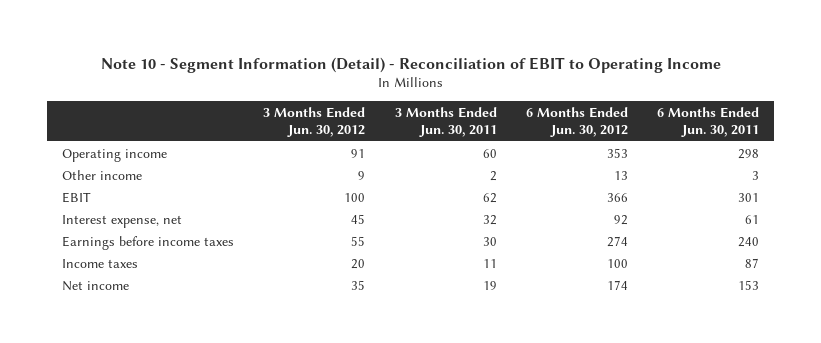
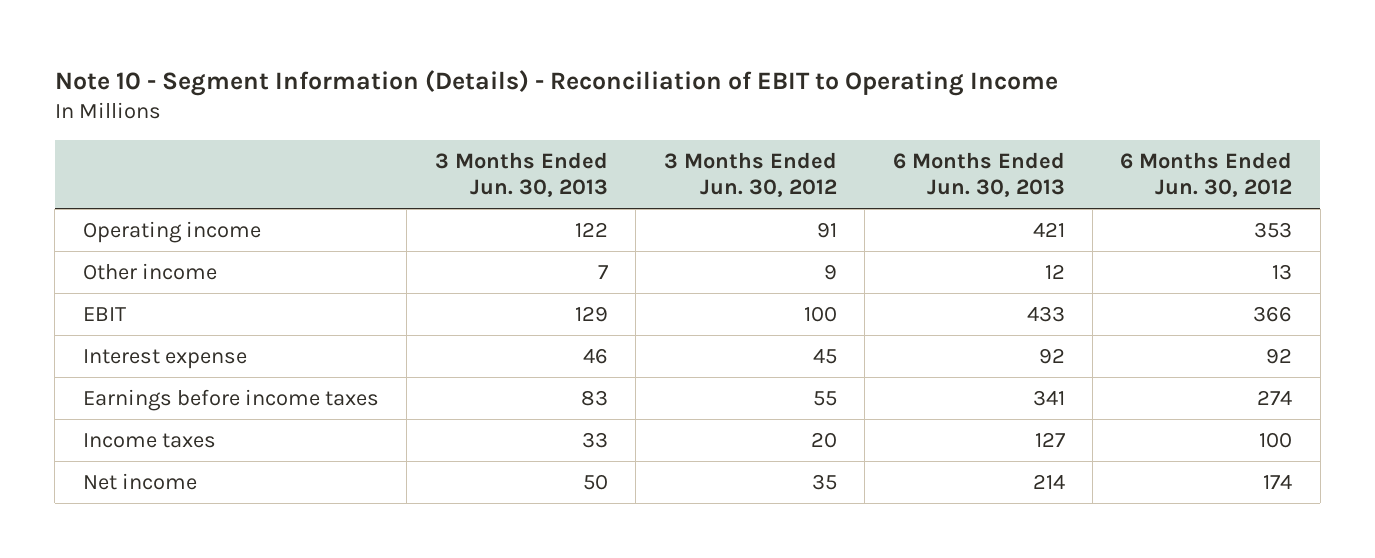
[100,56,721,73] Note 10 - Segment Information (Detail) - Reconciliation of EBIT to Operating Income -> [54,69,1058,96] Note 10 - Segment Information (Details) - Reconciliation of EBIT to Operating Income
[394,106,497,137] 3 Months Ended Jun. 30, 2011 -> none
[657,106,760,137] 6 Months Ended Jun. 30, 2011 -> none
none -> [434,152,608,198] 3 Months Ended Jun. 30, 2013
none -> [892,152,1065,198] 6 Months Ended Jun. 30, 2013
[61,214,182,228] Interest expense, net -> [82,349,247,370] Interest expense

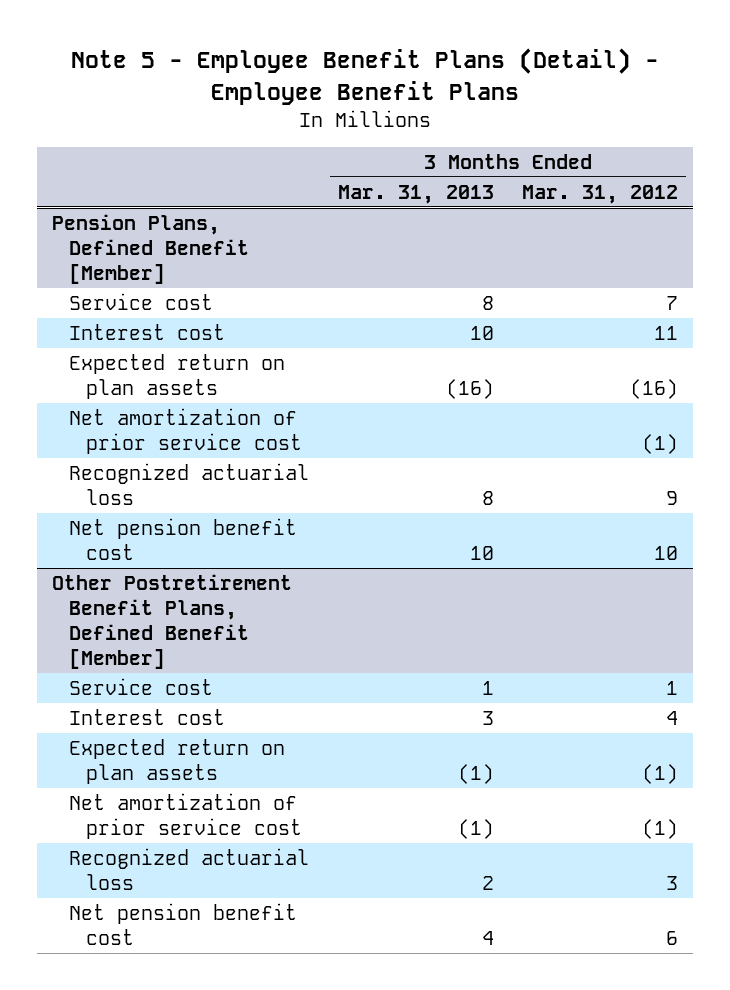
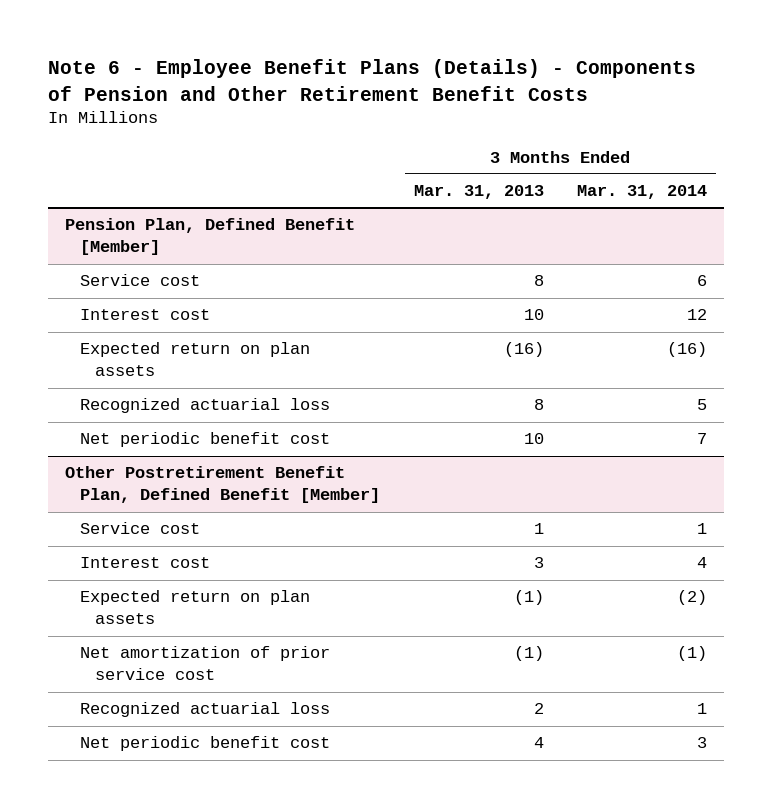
[70,48,659,105] Note 5 - Employee Benefit Plans (Detail) - Employee Benefit Plans -> [48,59,697,101] Note 6 - Employee Benefit Plans (Details) - Components of Pension and Other Retirement Benefit Costs
[522,184,679,204] Mar. 31, 2012 -> none
none -> [577,185,708,200] Mar. 31, 2014
[51,214,249,284] Pension Plans, Defined Benefit [Member] -> [64,218,355,256] Pension Plan, Defined Benefit [Member]
[68,408,302,454] Net amortization of prior service cost -> none
[68,518,297,560] Net pension benefit cost -> [80,432,331,448] Net periodic benefit cost
[51,574,292,669] Other Postretirement Benefit Plans, Defined Benefit [Member] -> [64,466,381,504] Other Postretirement Benefit Plan, Defined Benefit [Member]
[68,903,297,945] Net pension benefit cost -> [80,736,331,752] Net periodic benefit cost

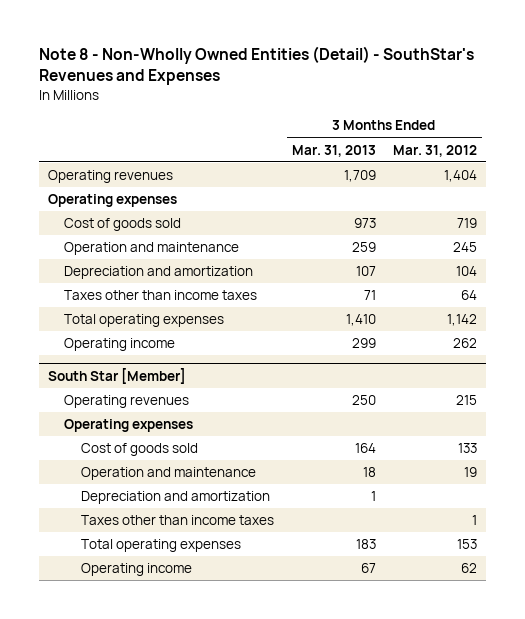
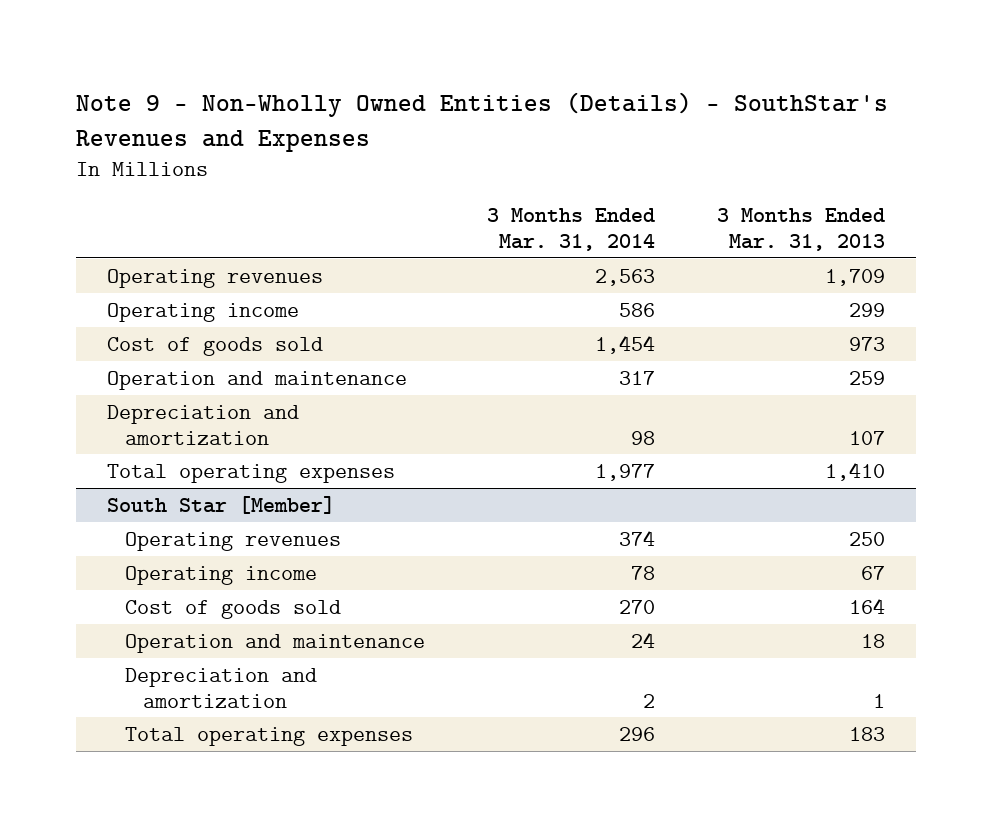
[38,46,474,86] Note 8 - Non-Wholly Owned Entities (Detail) - SouthStar's Revenues and Expenses -> [76,92,889,152] Note 9 - Non-Wholly Owned Entities (Details) - SouthStar's Revenues and Expenses
[393,144,478,157] Mar. 31, 2012 -> none
none -> [486,208,655,252] 3 Months Ended Mar. 31, 2014
[47,194,177,208] Operating expenses -> none
[64,338,176,352] Operating income -> [107,302,300,322] Operating income
[64,290,258,301] Taxes other than income taxes -> none
[64,419,194,433] Operating expenses -> none
[81,563,193,577] Operating income -> [124,565,317,585] Operating income
[81,515,275,526] Taxes other than income taxes -> none

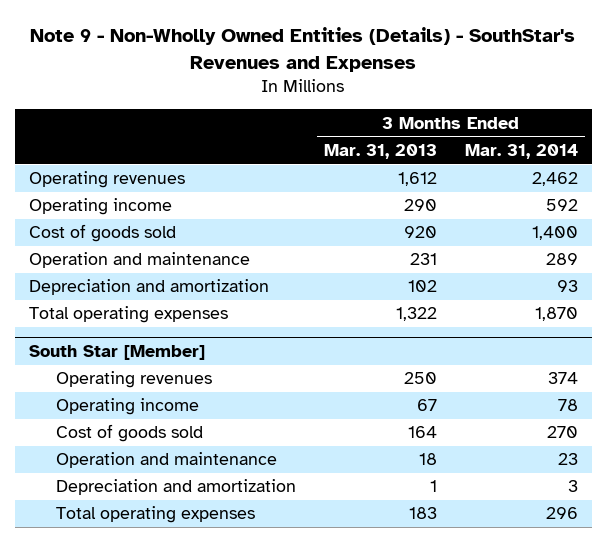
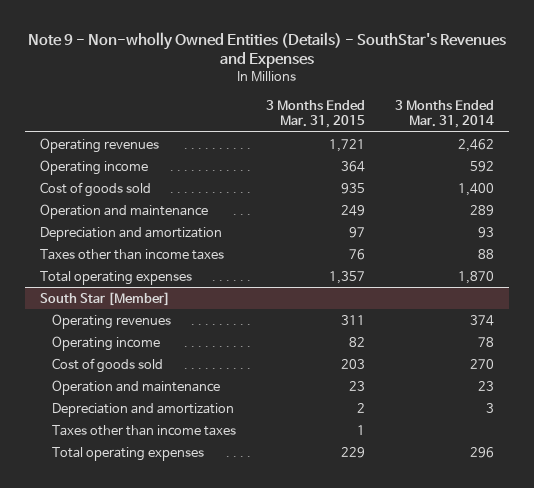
[30,26,576,72] Note 9 - Non-Wholly Owned Entities (Details) - SouthStar's Revenues and Expenses -> [28,31,507,69] Note 9 - Non-wholly Owned Entities (Details) - SouthStar's Revenues and Expenses
[323,144,437,160] Mar. 31, 2013 -> none
none -> [265,99,365,129] 3 Months Ended Mar. 31, 2015
none -> [39,248,224,260] Taxes other than income taxes
none -> [51,424,236,436] Taxes other than income taxes

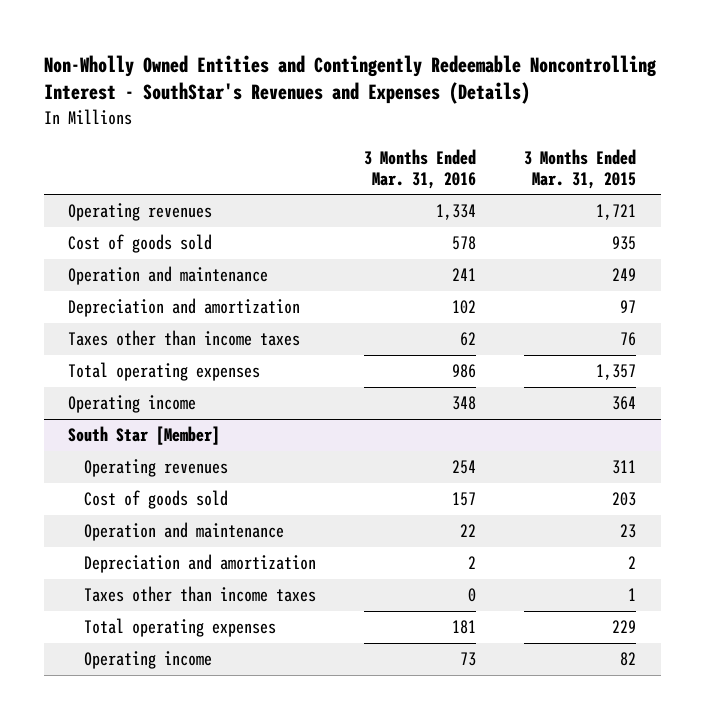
[28,31,507,69] Note 9 - Non-wholly Owned Entities (Details) - SouthStar's Revenues and Expenses -> [43,54,657,105] Non-Wholly Owned Entities and Contingently Redeemable Noncontrolling Interest - SouthStar's Revenues and Expenses (Details)
[395,99,495,129] 3 Months Ended Mar. 31, 2014 -> none
none -> [364,148,477,189] 3 Months Ended Mar. 31, 2016
[39,159,148,175] Operating income -> [67,395,196,414] Operating income
[51,335,160,351] Operating income -> [84,651,213,670] Operating income

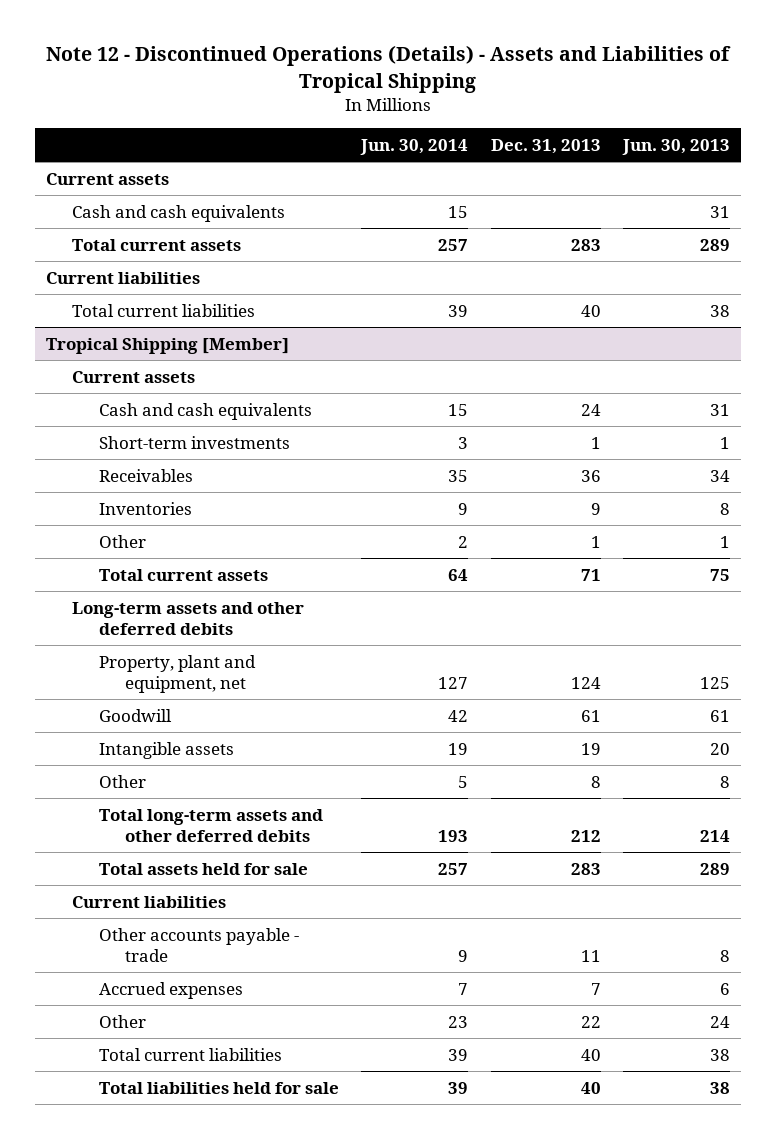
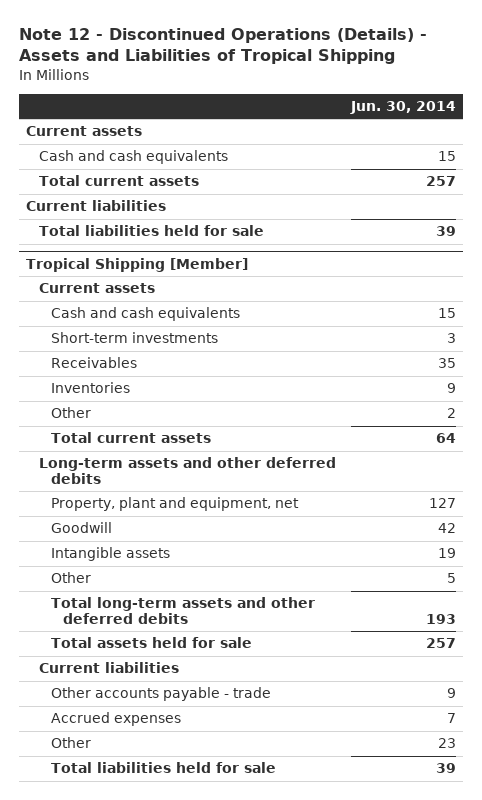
[490,138,601,154] Dec. 31, 2013 -> none
[622,138,731,155] Jun. 30, 2013 -> none
[72,303,256,317] Total current liabilities -> none
none -> [38,225,264,237] Total liabilities held for sale
[98,1047,282,1061] Total current liabilities -> none

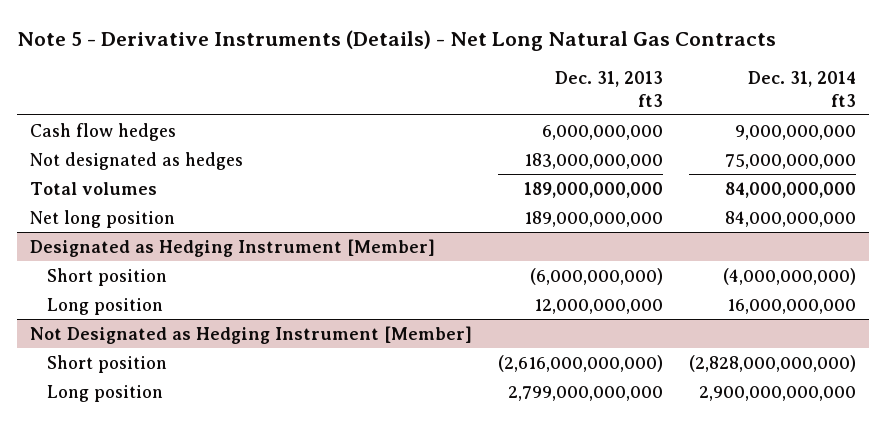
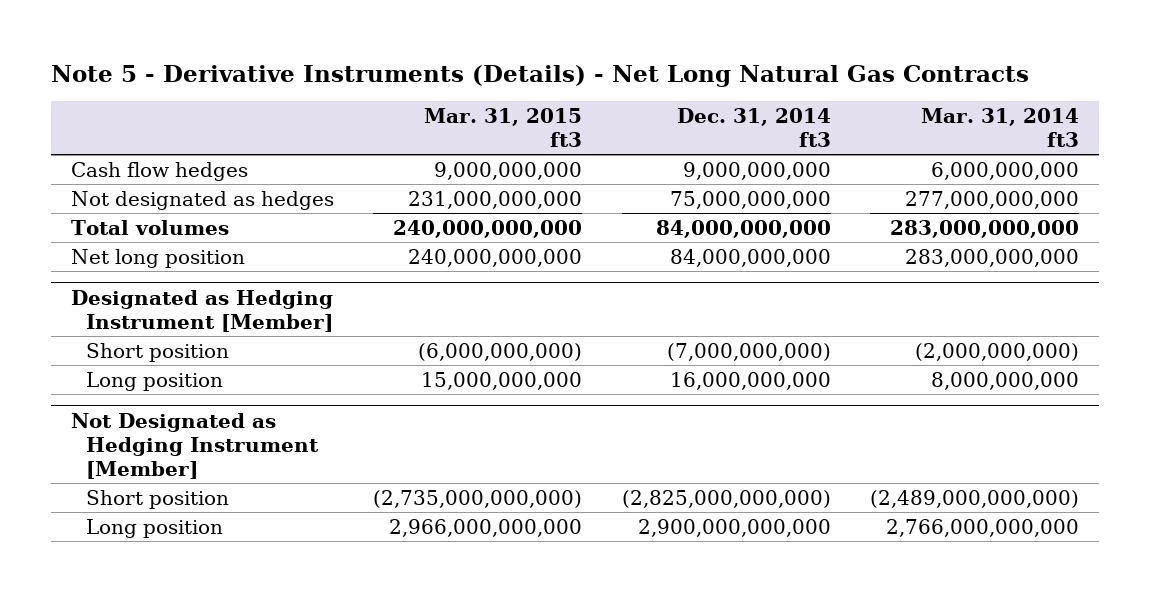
[554,71,663,107] Dec. 31, 2013 ft3 -> none
none -> [424,107,583,147] Mar. 31, 2015 ft3
none -> [921,107,1080,147] Mar. 31, 2014 ft3
[722,267,856,285] (4,000,000,000) -> [666,342,831,361] (7,000,000,000)
[688,354,856,372] (2,828,000,000,000) -> [621,489,831,508] (2,825,000,000,000)

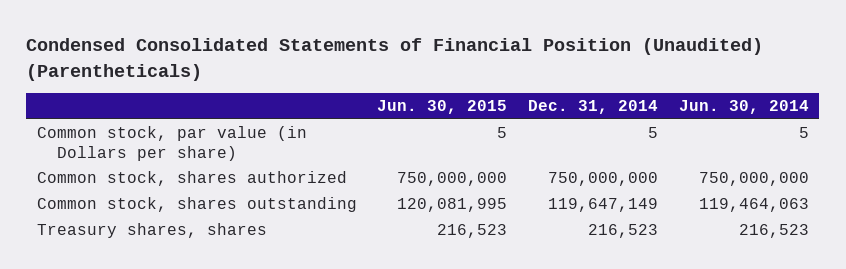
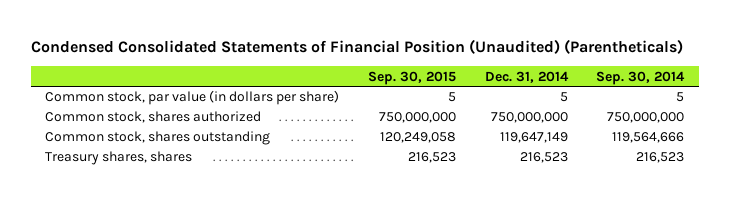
[377,100,508,115] Jun. 30, 2015 -> none
[678,100,809,115] Jun. 30, 2014 -> none
none -> [367,70,456,85] Sep. 30, 2015
none -> [596,70,686,85] Sep. 30, 2014
[36,126,307,161] Common stock, par value (in Dollars per share) -> [45,90,340,106] Common stock, par value (in dollars per share)

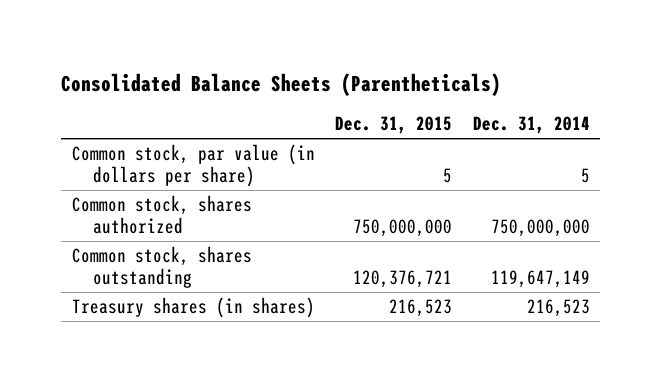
[30,39,683,55] Condensed Consolidated Statements of Financial Position (Unaudited) (Parentheticals) -> [61,72,502,96] Consolidated Balance Sheets (Parentheticals)
[367,70,456,85] Sep. 30, 2015 -> none
[596,70,686,85] Sep. 30, 2014 -> none
none -> [335,116,453,135] Dec. 31, 2015
[45,151,193,166] Treasury shares, shares -> [71,297,315,319] Treasury shares (in shares)

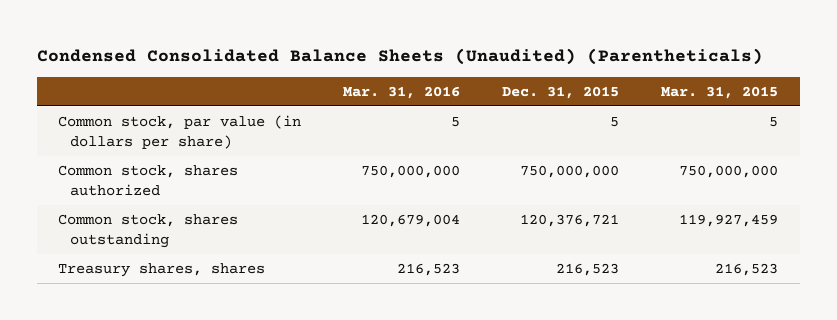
[61,72,502,96] Consolidated Balance Sheets (Parentheticals) -> [37,48,764,66] Condensed Consolidated Balance Sheets (Unaudited) (Parentheticals)
[472,116,590,135] Dec. 31, 2014 -> none
none -> [343,85,461,99] Mar. 31, 2016
none -> [661,85,779,99] Mar. 31, 2015
[71,297,315,319] Treasury shares (in shares) -> [58,262,266,277] Treasury shares, shares

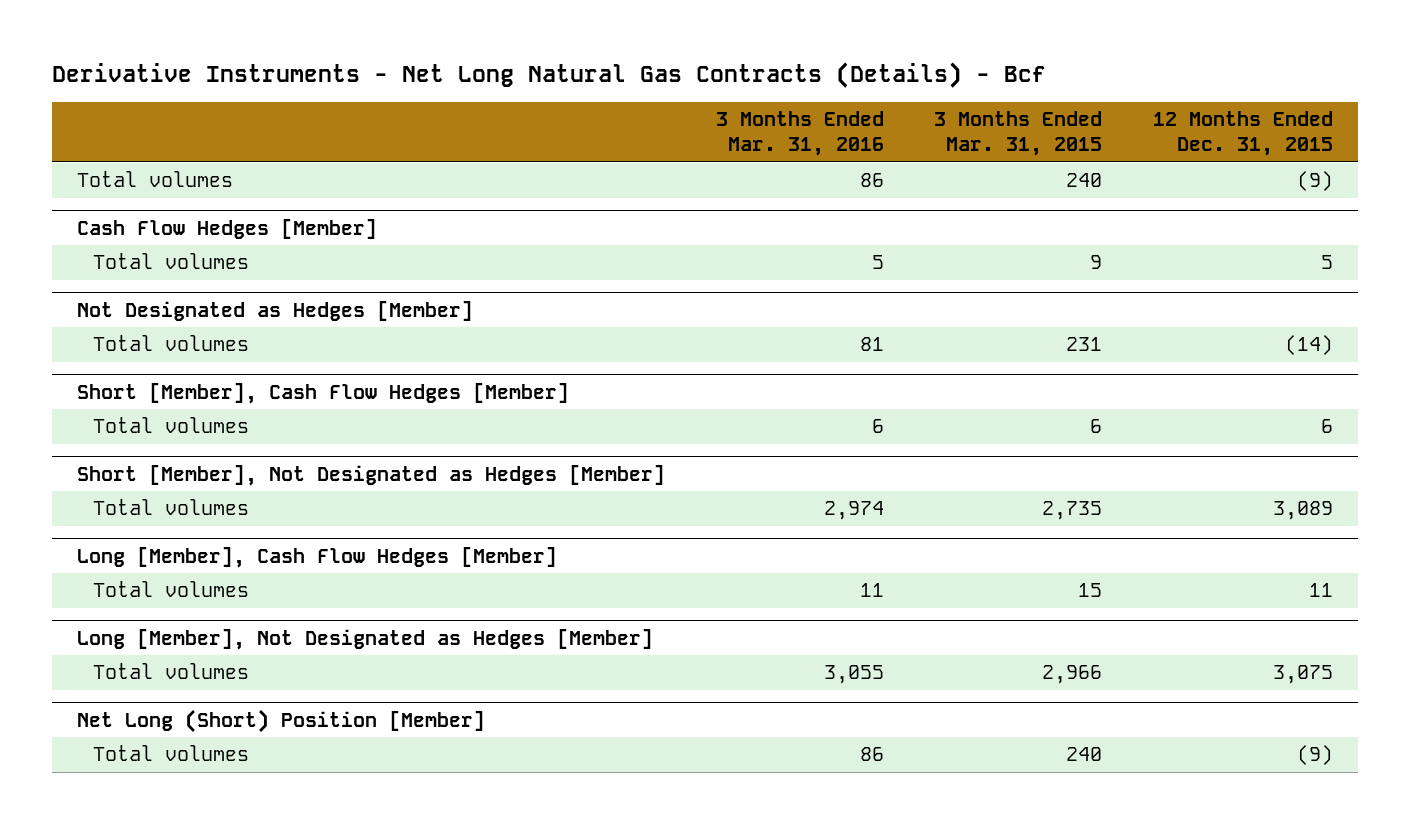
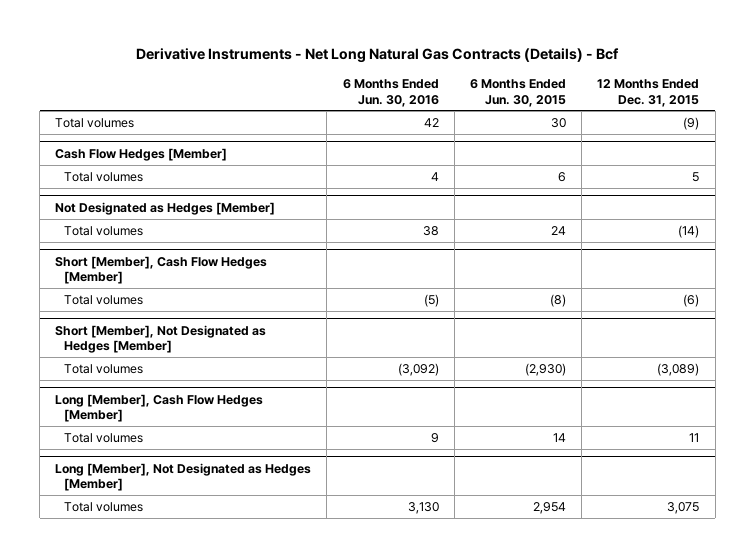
[715,110,884,157] 3 Months Ended Mar. 31, 2016 -> none
[934,110,1103,157] 3 Months Ended Mar. 31, 2015 -> none
none -> [342,78,439,107] 6 Months Ended Jun. 30, 2016
none -> [469,78,566,107] 6 Months Ended Jun. 30, 2015
[1320,419,1333,434] 6 -> [683,293,700,307] (6)
[1272,501,1333,521] 3,089 -> [657,362,700,376] (3,089)
[77,708,486,733] Net Long (Short) Position [Member] -> none
[93,745,250,762] Total volumes -> none

